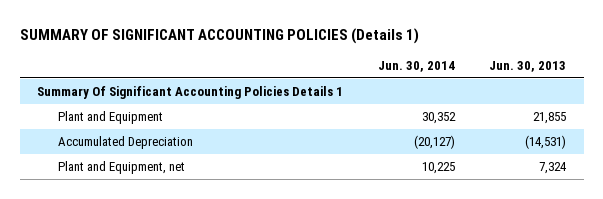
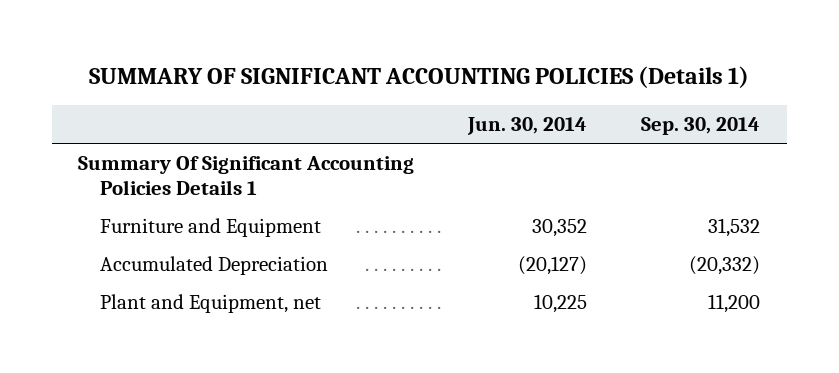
[489,60,567,72] Jun. 30, 2013 -> none
none -> [641,117,761,136] Sep. 30, 2014
[57,110,163,124] Plant and Equipment -> [100,218,322,238] Furniture and Equipment

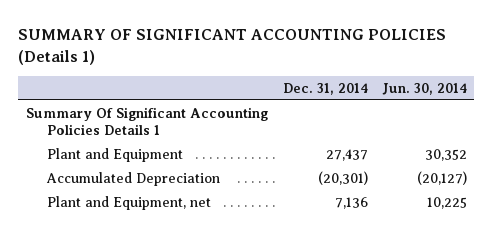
[641,117,761,136] Sep. 30, 2014 -> none
none -> [282,82,368,95] Dec. 31, 2014
[100,218,322,238] Furniture and Equipment -> [46,147,183,162] Plant and Equipment

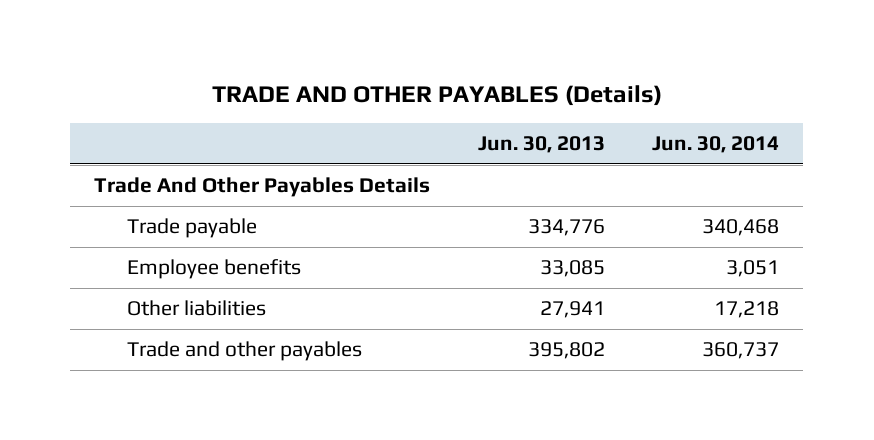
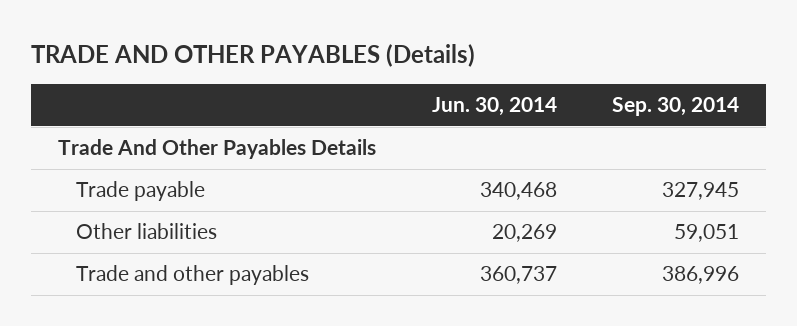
[477,136,605,154] Jun. 30, 2013 -> none
none -> [611,97,739,117] Sep. 30, 2014
[127,259,302,280] Employee benefits -> none
[714,301,780,319] 17,218 -> [491,224,557,243] 20,269

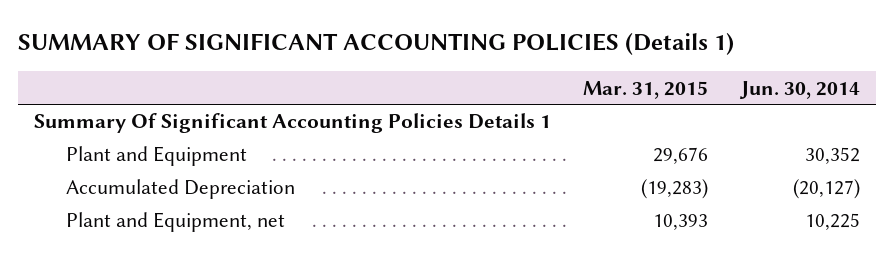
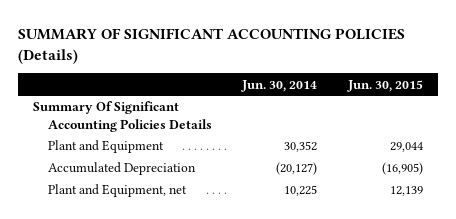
[17,33,734,56] SUMMARY OF SIGNIFICANT ACCOUNTING POLICIES (Details 1) -> [17,27,405,64] SUMMARY OF SIGNIFICANT ACCOUNTING POLICIES (Details)
[583,80,709,99] Mar. 31, 2015 -> none
none -> [346,79,423,92] Jun. 30, 2015
[34,113,552,134] Summary Of Significant Accounting Policies Details 1 -> [33,101,212,132] Summary Of Significant Accounting Policies Details

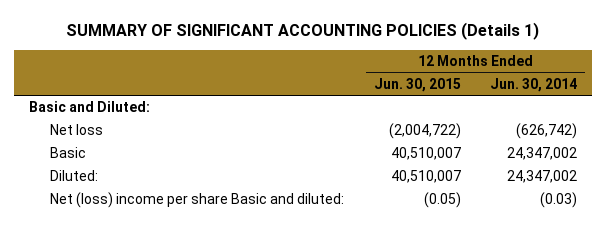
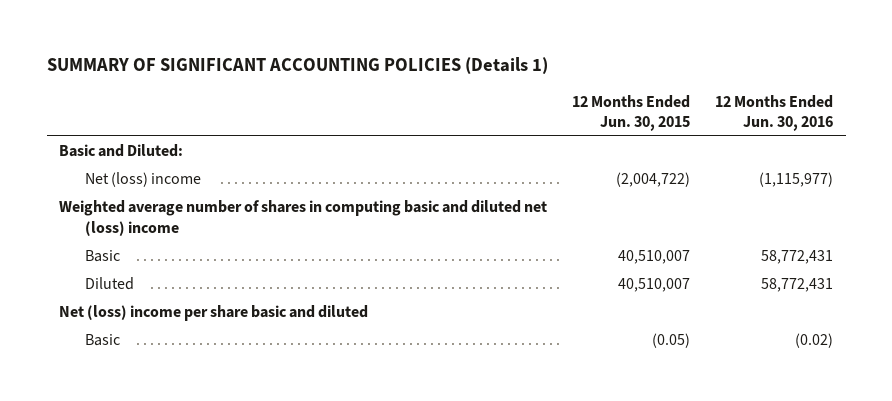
[490,77,578,92] Jun. 30, 2014 -> none
none -> [715,94,834,131] 12 Months Ended Jun. 30, 2016
[50,124,104,136] Net loss -> [84,172,201,188] Net (loss) income
none -> [59,200,548,236] Weighted average number of shares in computing basic and diluted net (loss) income
[50,170,99,182] Diluted: -> [84,277,134,291] Diluted
none -> [59,305,369,322] Net (loss) income per share basic and diluted
[50,192,345,209] Net (loss) income per share Basic and diluted: -> [84,334,120,347] Basic

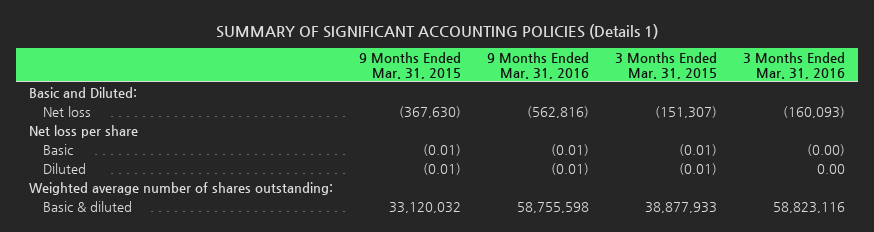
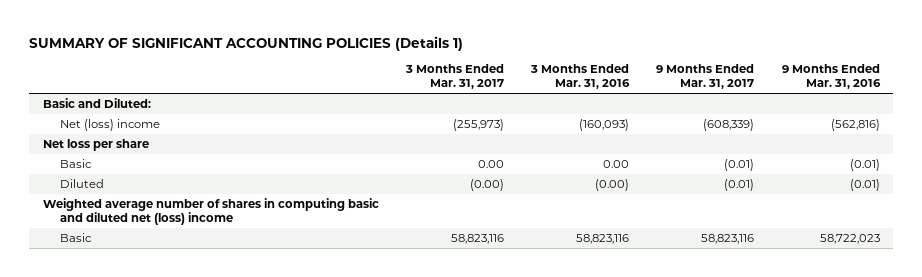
[358,51,461,79] 9 Months Ended Mar. 31, 2015 -> none
[615,51,718,79] 3 Months Ended Mar. 31, 2015 -> none
none -> [405,64,505,90] 3 Months Ended Mar. 31, 2017
none -> [656,64,755,90] 9 Months Ended Mar. 31, 2017
[42,105,91,117] Net loss -> [60,118,161,131] Net (loss) income
[807,143,846,156] (0.00) -> [603,159,630,168] 0.00
[817,163,846,174] 0.00 -> [595,178,630,191] (0.00)
[28,181,333,195] Weighted average number of shares outstanding: -> [42,197,379,226] Weighted average number of shares in computing basic and diluted net (loss) income
[42,200,132,212] Basic & diluted -> [60,232,93,242] Basic
[516,201,589,213] 58,755,598 -> [819,233,880,244] 58,722,023

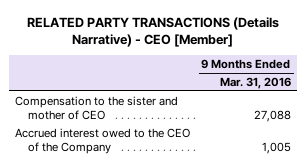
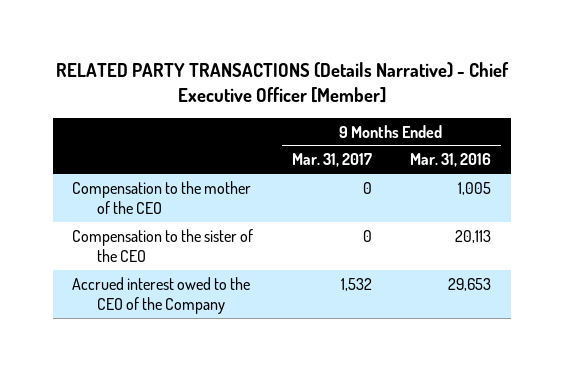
[26,16,279,48] RELATED PARTY TRANSACTIONS (Details Narrative) - CEO [Member] -> [55,62,509,104] RELATED PARTY TRANSACTIONS (Details Narrative) - Chief Executive Officer [Member]
none -> [291,153,372,168] Mar. 31, 2017
[14,95,178,121] Compensation to the sister and mother of CEO -> [71,180,251,215] Compensation to the mother of the CEO
[253,110,291,123] 27,088 -> [458,181,492,195] 1,005
none -> [71,228,253,263] Compensation to the sister of the CEO
[261,142,291,155] 1,005 -> [448,277,492,291] 29,653

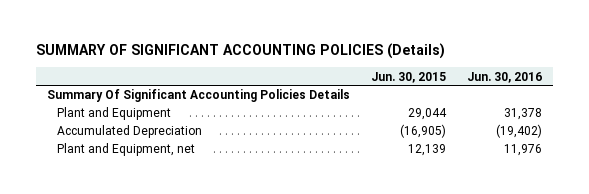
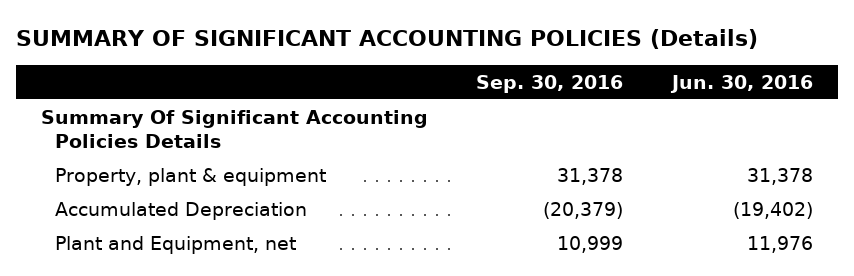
[370,71,446,83] Jun. 30, 2015 -> none
none -> [476,74,624,93] Sep. 30, 2016
[57,107,172,121] Plant and Equipment -> [55,167,327,186] Property, plant & equipment

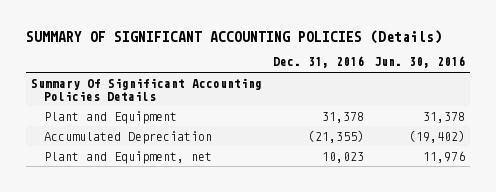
[476,74,624,93] Sep. 30, 2016 -> none
none -> [272,56,364,69] Dec. 31, 2016
[55,167,327,186] Property, plant & equipment -> [44,110,178,124] Plant and Equipment

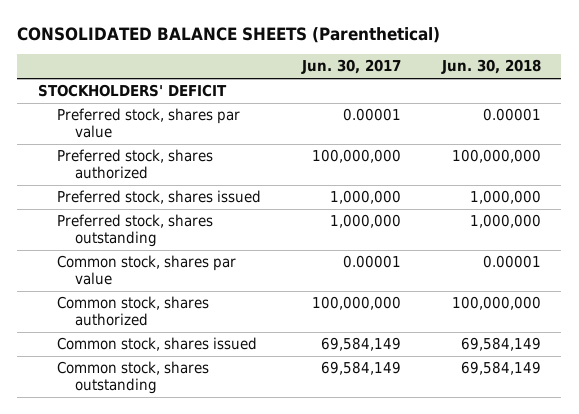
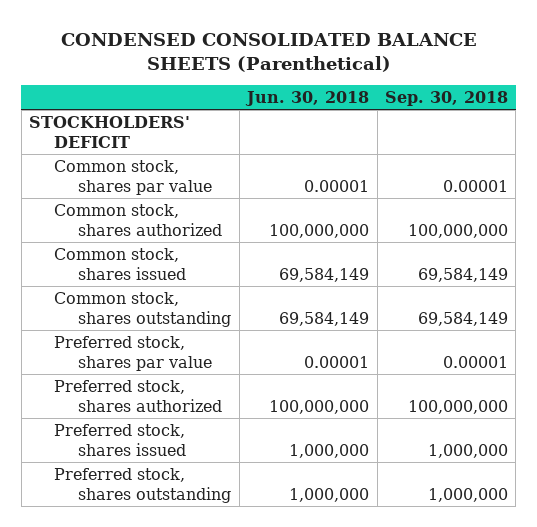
[17,26,441,43] CONSOLIDATED BALANCE SHEETS (Parenthetical) -> [60,32,477,72] CONDENSED CONSOLIDATED BALANCE SHEETS (Parenthetical)
[300,59,401,75] Jun. 30, 2017 -> none
none -> [385,90,509,106] Sep. 30, 2018
[56,108,240,139] Preferred stock, shares par value -> [53,335,213,371] Preferred stock, shares par value
[56,149,213,180] Preferred stock, shares authorized -> [53,379,223,412] Preferred stock, shares authorized
[56,190,261,205] Preferred stock, shares issued -> [53,423,187,456] Preferred stock, shares issued
[56,214,213,248] Preferred stock, shares outstanding -> [53,467,232,503] Preferred stock, shares outstanding

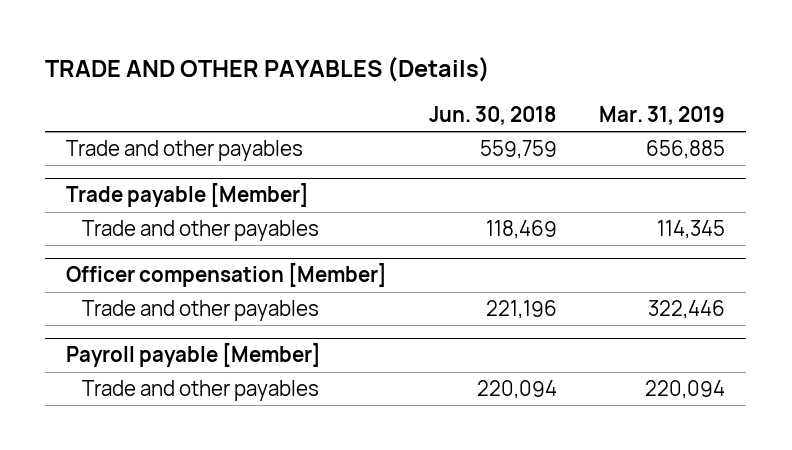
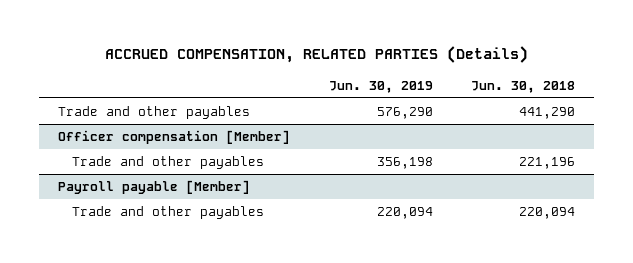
[45,57,491,83] TRADE AND OTHER PAYABLES (Details) -> [104,46,528,64] ACCRUED COMPENSATION, RELATED PARTIES (Details)
[599,105,726,125] Mar. 31, 2019 -> none
none -> [328,80,433,93] Jun. 30, 2019
[66,183,310,208] Trade payable [Member] -> none
[82,220,320,242] Trade and other payables -> none
[480,140,558,160] 559,759 -> [518,107,575,120] 441,290

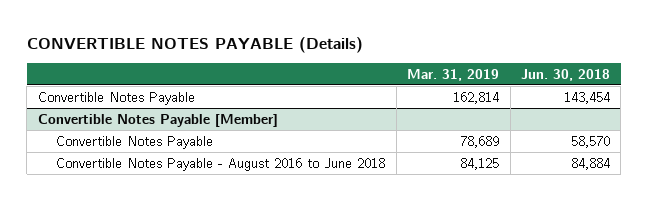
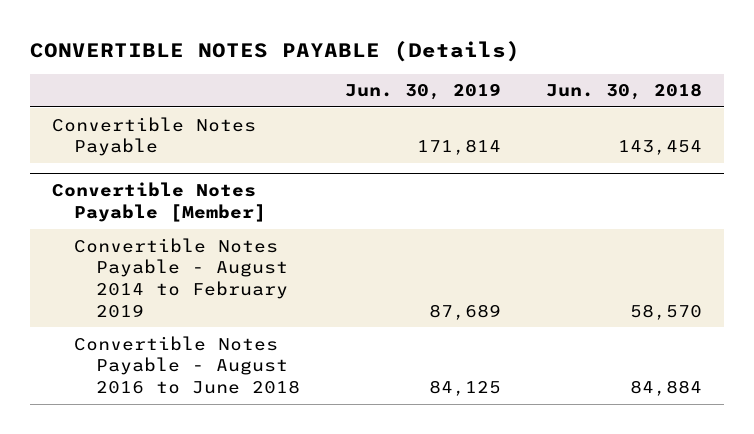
[407,68,500,81] Mar. 31, 2019 -> none
none -> [345,83,502,101] Jun. 30, 2019
[56,135,214,149] Convertible Notes Payable -> [74,237,289,318] Convertible Notes Payable - August 2014 to February 2019

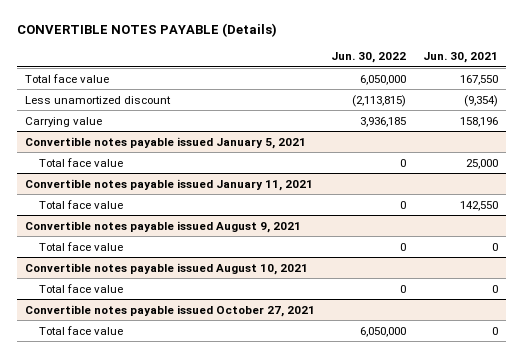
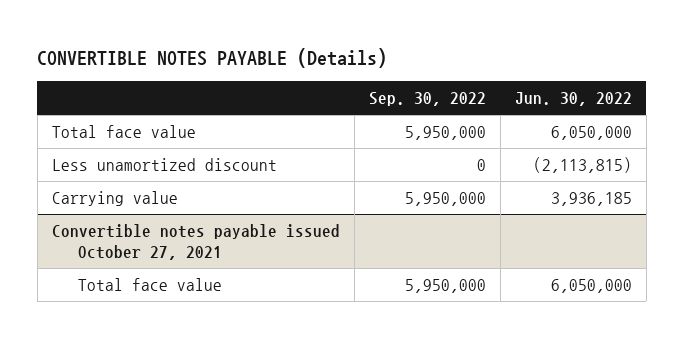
[422,52,498,64] Jun. 30, 2021 -> none
none -> [368,91,486,106] Sep. 30, 2022
[24,136,306,149] Convertible notes payable issued January 5, 2021 -> none
[39,157,124,167] Total face value -> none
[24,178,313,191] Convertible notes payable issued January 11, 2021 -> none
[39,199,124,209] Total face value -> none
[24,220,301,233] Convertible notes payable issued August 9, 2021 -> none
[39,241,124,251] Total face value -> none
[24,262,308,275] Convertible notes payable issued August 10, 2021 -> none
[39,283,124,293] Total face value -> none

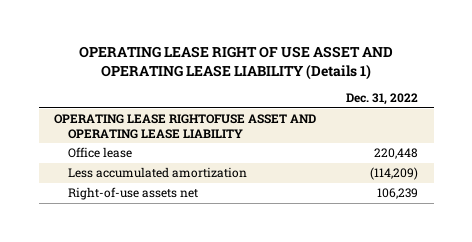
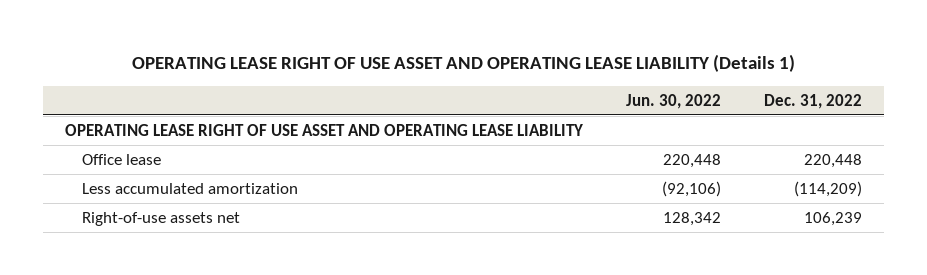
none -> [626,93,722,109] Jun. 30, 2022
[53,114,316,139] OPERATING LEASE RIGHTOFUSE ASSET AND OPERATING LEASE LIABILITY -> [64,123,583,136] OPERATING LEASE RIGHT OF USE ASSET AND OPERATING LEASE LIABILITY

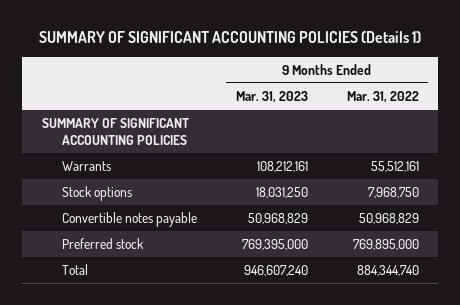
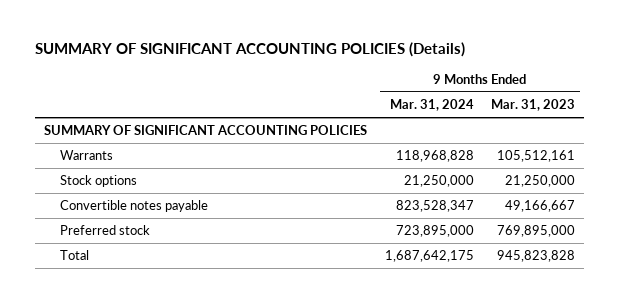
[39,31,422,44] SUMMARY OF SIGNIFICANT ACCOUNTING POLICIES (Details 1) -> [35,42,466,58] SUMMARY OF SIGNIFICANT ACCOUNTING POLICIES (Details)
[346,90,419,103] Mar. 31, 2022 -> none
none -> [389,99,474,112] Mar. 31, 2024
[256,160,308,172] 108,212,161 -> [497,150,576,163] 105,512,161
[255,186,308,198] 18,031,250 -> [505,175,576,188] 21,250,000
[247,212,308,224] 50,968,829 -> [505,200,576,213] 49,166,667
[241,238,308,250] 769,395,000 -> [497,225,576,238] 769,895,000
[243,264,308,276] 946,607,240 -> [497,250,576,263] 945,823,828

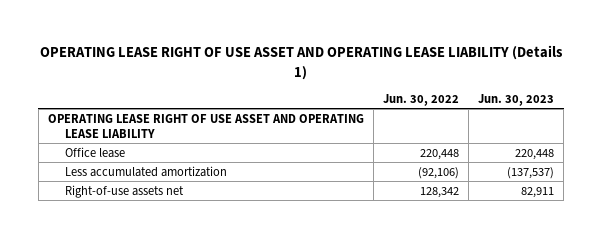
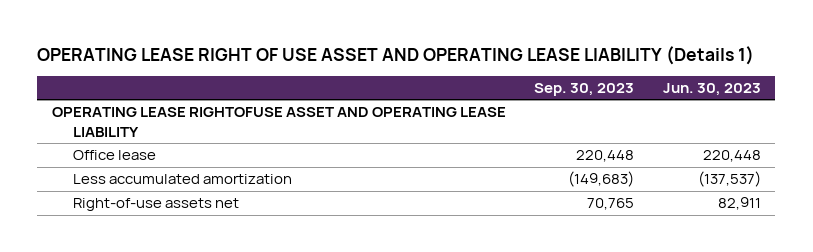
[382,93,459,106] Jun. 30, 2022 -> none
none -> [534,83,635,97] Sep. 30, 2023
[47,113,364,138] OPERATING LEASE RIGHT OF USE ASSET AND OPERATING LEASE LIABILITY -> [51,107,506,137] OPERATING LEASE RIGHTOFUSE ASSET AND OPERATING LEASE LIABILITY

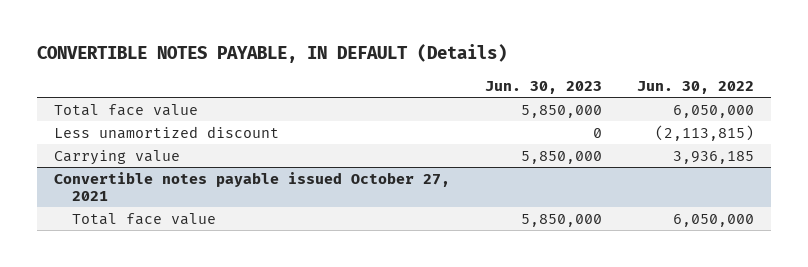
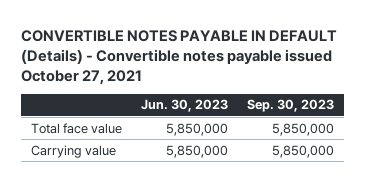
[36,44,507,64] CONVERTIBLE NOTES PAYABLE, IN DEFAULT (Details) -> [20,29,337,85] CONVERTIBLE NOTES PAYABLE IN DEFAULT (Details) - Convertible notes payable issued October 27, 2021
[636,80,754,94] Jun. 30, 2022 -> none
none -> [247,99,335,113] Sep. 30, 2023
[54,125,280,139] Less unamortized discount -> none
[54,171,451,201] Convertible notes payable issued October 27, 2021 -> none
[71,212,216,225] Total face value -> none

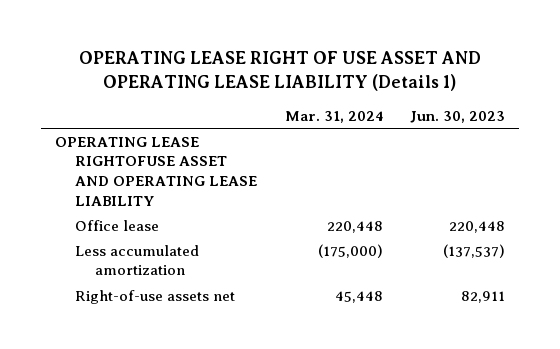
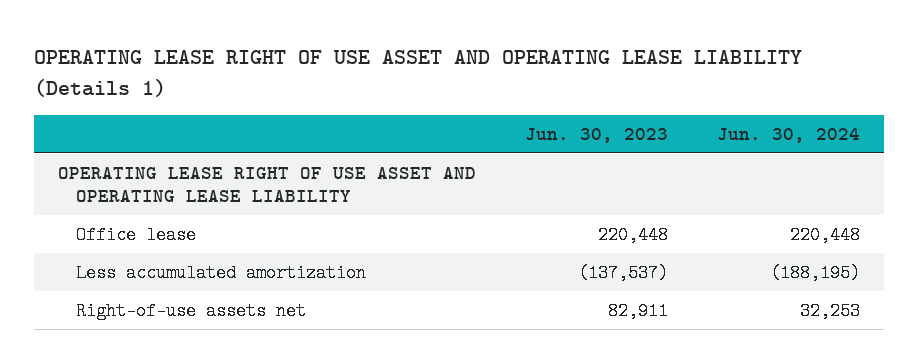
[284,111,383,124] Mar. 31, 2024 -> none
none -> [716,127,860,143] Jun. 30, 2024
[54,136,257,206] OPERATING LEASE RIGHTOFUSE ASSET AND OPERATING LEASE LIABILITY -> [58,167,477,203] OPERATING LEASE RIGHT OF USE ASSET AND OPERATING LEASE LIABILITY

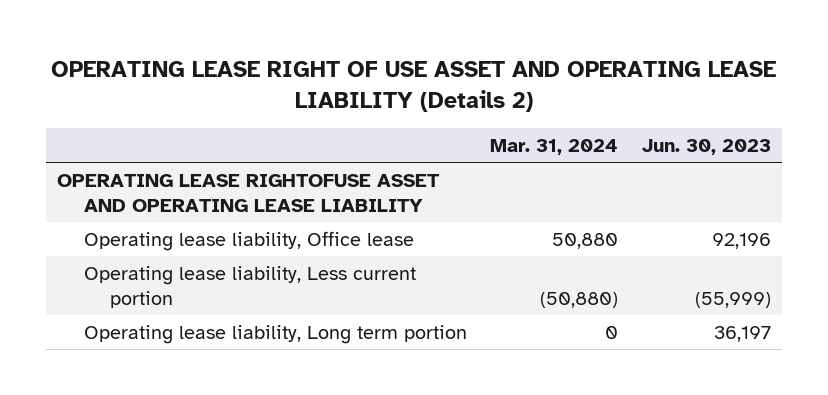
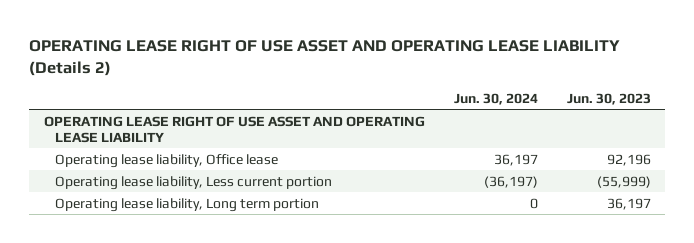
[490,138,619,155] Mar. 31, 2024 -> none
none -> [453,92,538,105] Jun. 30, 2024
[57,173,441,212] OPERATING LEASE RIGHTOFUSE ASSET AND OPERATING LEASE LIABILITY -> [43,115,425,143] OPERATING LEASE RIGHT OF USE ASSET AND OPERATING LEASE LIABILITY

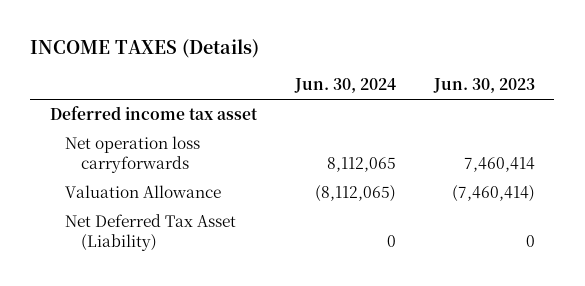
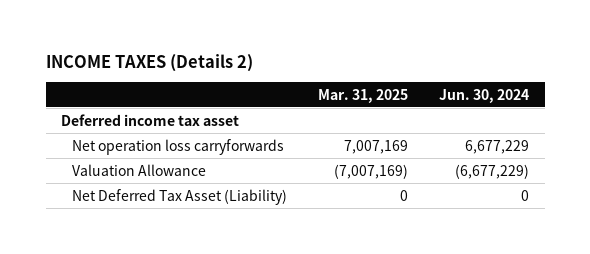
[30,39,260,59] INCOME TAXES (Details) -> [45,53,253,72] INCOME TAXES (Details 2)
[433,78,536,94] Jun. 30, 2023 -> none
none -> [318,88,409,103] Mar. 31, 2025
[326,156,396,172] 8,112,065 -> [465,139,530,154] 6,677,229
[314,185,396,203] (8,112,065) -> [455,163,530,179] (6,677,229)

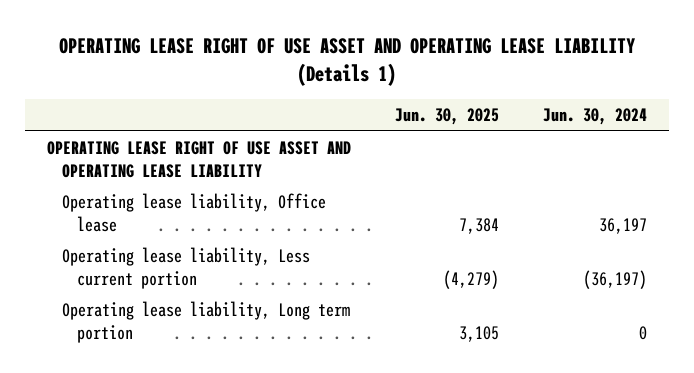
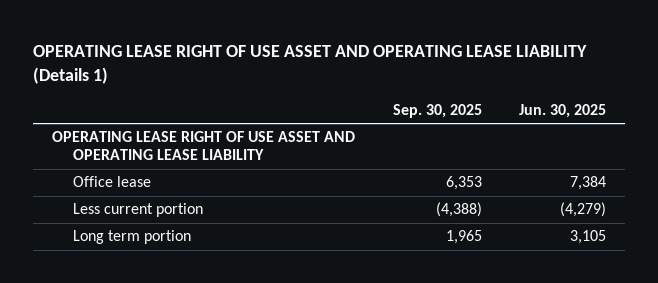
[542,108,647,126] Jun. 30, 2024 -> none
none -> [392,104,482,119] Sep. 30, 2025
[61,193,326,232] Operating lease liability, Office lease -> [72,176,151,188] Office lease
[61,247,310,289] Operating lease liability, Less current portion -> [72,203,203,218] Less current portion
[61,301,350,343] Operating lease liability, Long term portion -> [72,230,191,245] Long term portion

